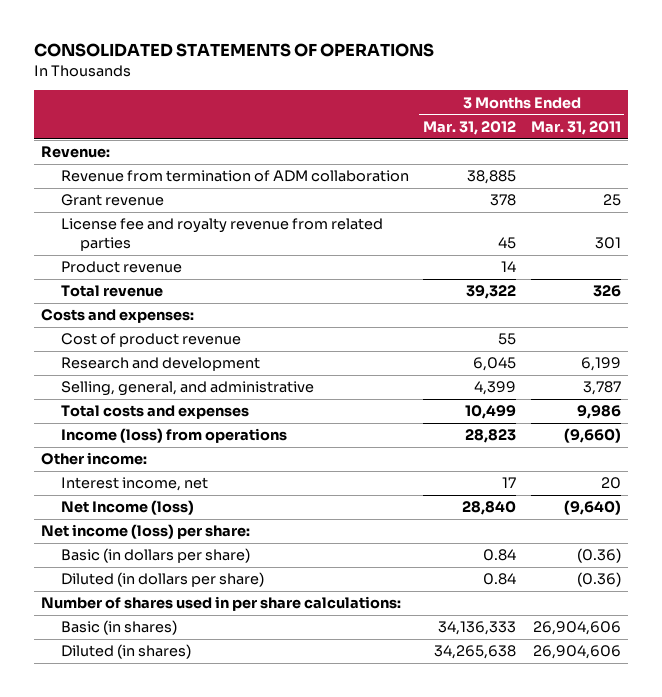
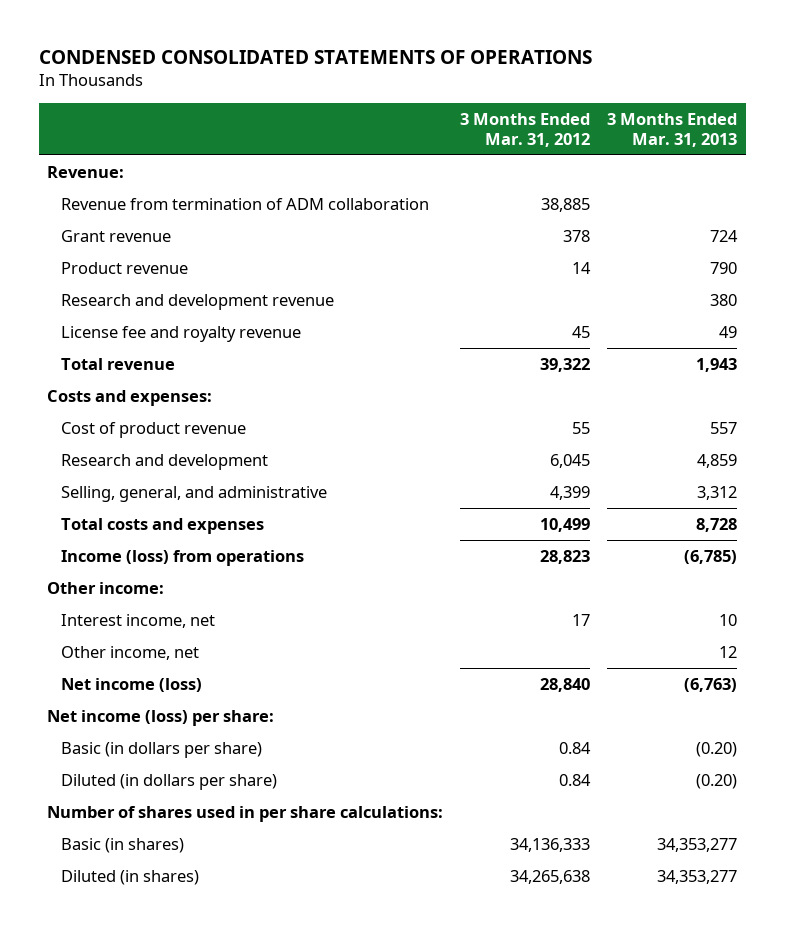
[34,43,435,58] CONSOLIDATED STATEMENTS OF OPERATIONS -> [38,50,592,65] CONDENSED CONSOLIDATED STATEMENTS OF OPERATIONS
[530,120,621,135] Mar. 31, 2011 -> none
none -> [607,112,738,147] 3 Months Ended Mar. 31, 2013
[60,218,383,251] License fee and royalty revenue from related parties -> none
none -> [61,293,335,310] Research and development revenue
none -> [61,325,302,342] License fee and royalty revenue
none -> [61,645,200,660] Other income, net
[60,500,194,516] Net Income (loss) -> [61,677,203,692] Net income (loss)

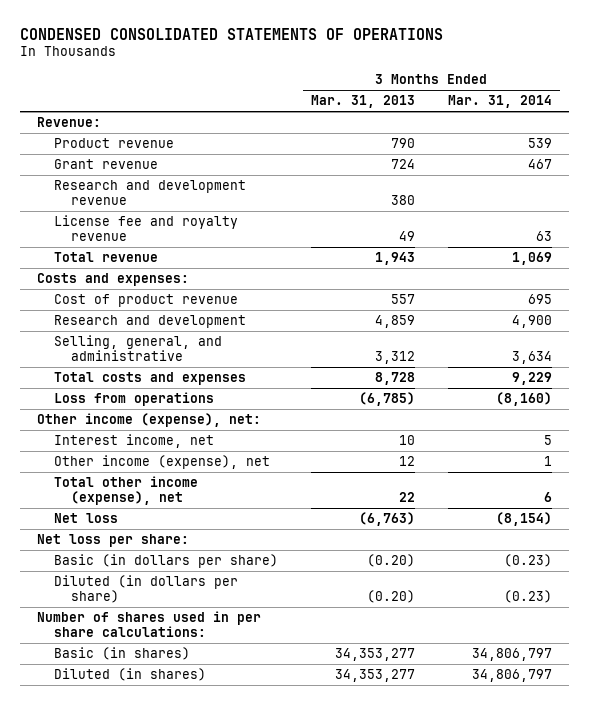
[460,112,591,147] 3 Months Ended Mar. 31, 2012 -> none
none -> [448,95,553,109] Mar. 31, 2014
[61,197,430,210] Revenue from termination of ADM collaboration -> none
[61,229,172,242] Grant revenue -> [53,159,158,170] Grant revenue
[61,549,305,566] Income (loss) from operations -> [53,392,214,407] Loss from operations
[47,581,165,594] Other income: -> [36,413,261,428] Other income (expense), net:
none -> [53,455,270,470] Other income (expense), net
[61,645,200,660] Other income, net -> [53,476,198,505] Total other income (expense), net
[719,645,738,658] 12 -> [398,491,415,502] 22
[61,677,203,692] Net income (loss) -> [53,513,118,524] Net loss
[47,709,275,726] Net income (loss) per share: -> [36,534,189,548] Net loss per share:

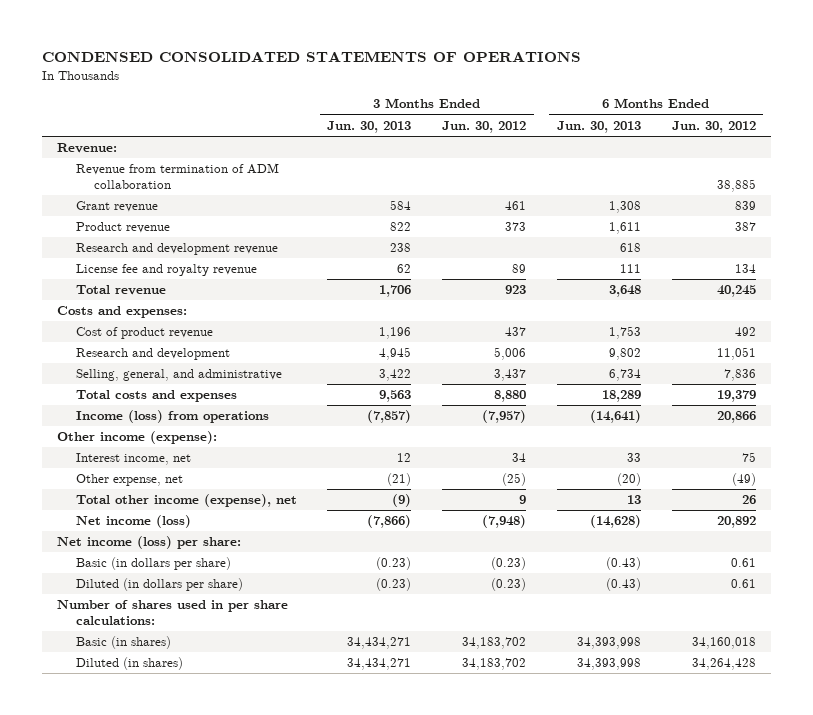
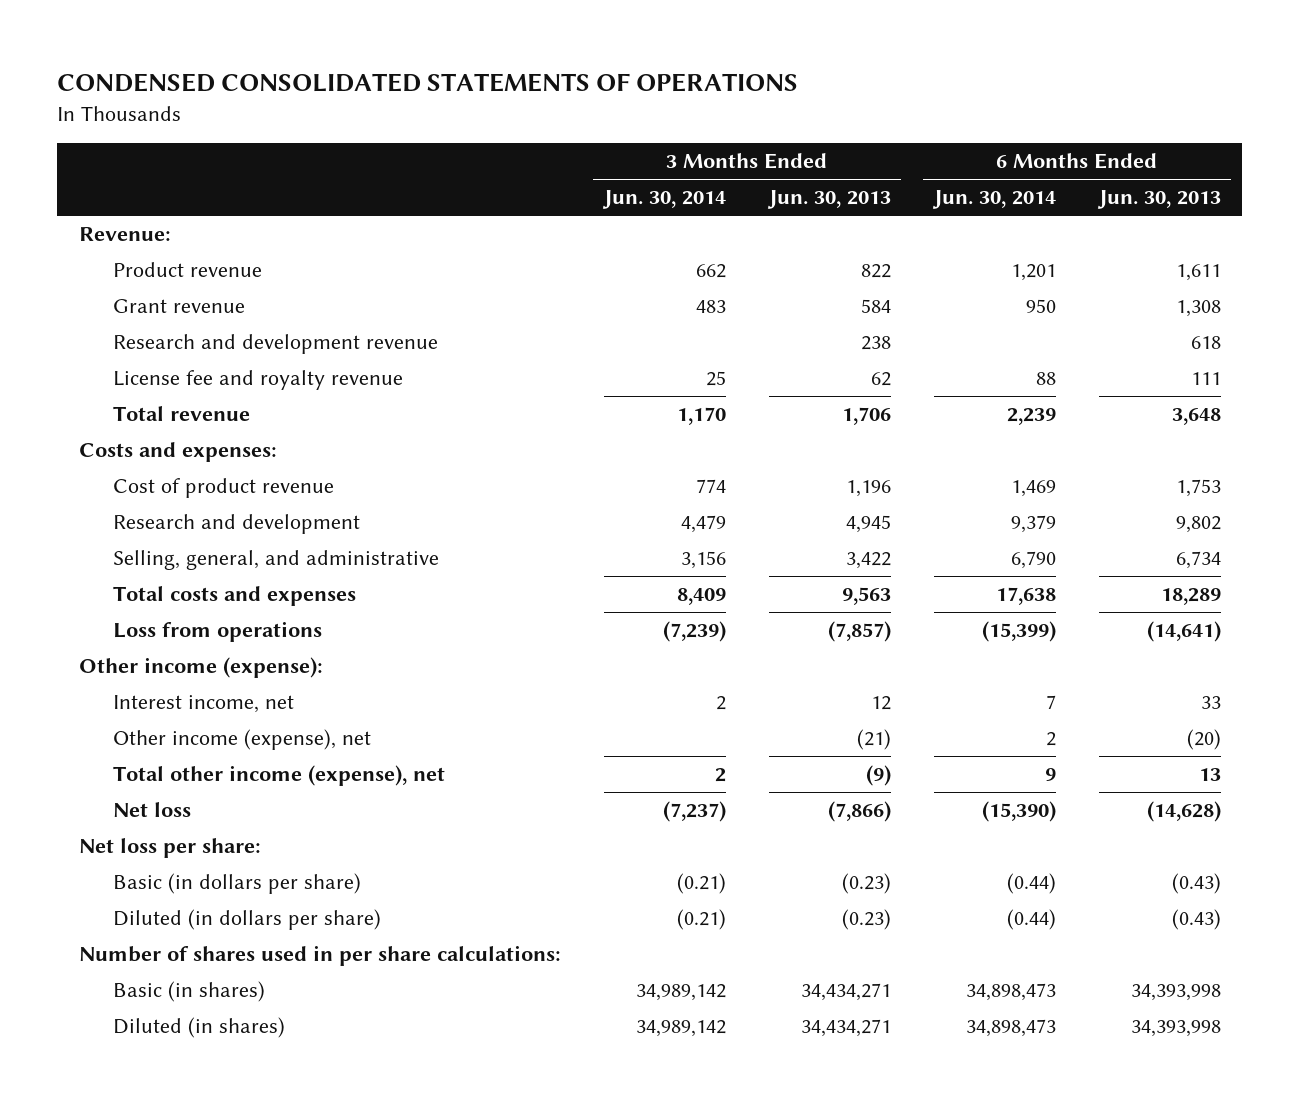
[442,120,527,133] Jun. 30, 2012 -> none
[671,120,756,133] Jun. 30, 2012 -> none
none -> [601,190,726,210] Jun. 30, 2014
none -> [931,190,1056,210] Jun. 30, 2014
[75,163,279,189] Revenue from termination of ADM collaboration -> none
[75,201,158,213] Grant revenue -> [112,299,245,314] Grant revenue
[75,410,269,424] Income (loss) from operations -> [112,621,322,643] Loss from operations
[75,474,183,487] Other expense, net -> [112,729,371,751] Other income (expense), net
[75,515,191,529] Net income (loss) -> [112,802,191,818] Net loss
[57,536,242,550] Net income (loss) per share: -> [78,838,261,859] Net loss per share:

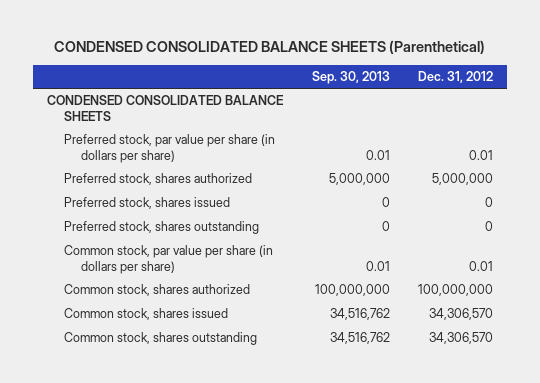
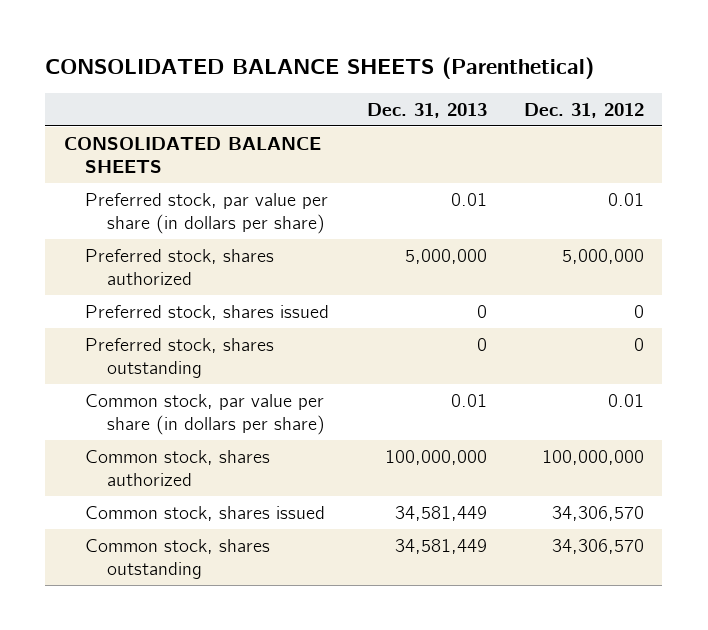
[54,40,486,55] CONDENSED CONSOLIDATED BALANCE SHEETS (Parenthetical) -> [45,57,595,80] CONSOLIDATED BALANCE SHEETS (Parenthetical)
[311,71,390,85] Sep. 30, 2013 -> none
none -> [366,102,487,118] Dec. 31, 2013
[47,95,285,121] CONDENSED CONSOLIDATED BALANCE SHEETS -> [63,136,321,174] CONSOLIDATED BALANCE SHEETS

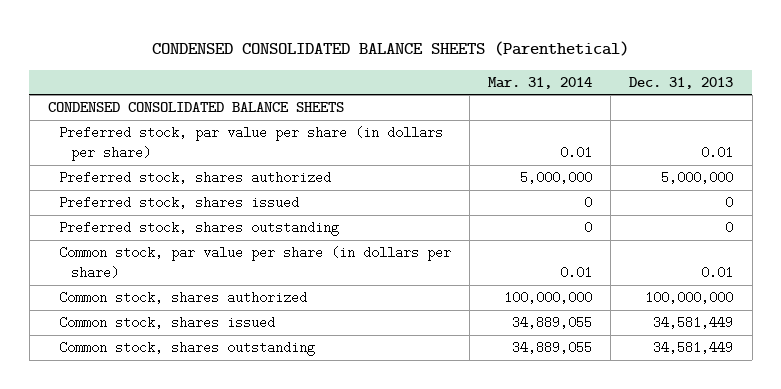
[45,57,595,80] CONSOLIDATED BALANCE SHEETS (Parenthetical) -> [151,40,629,56] CONDENSED CONSOLIDATED BALANCE SHEETS (Parenthetical)
[523,102,644,118] Dec. 31, 2012 -> none
none -> [488,76,593,89] Mar. 31, 2014
[63,136,321,174] CONSOLIDATED BALANCE SHEETS -> [47,102,344,113] CONDENSED CONSOLIDATED BALANCE SHEETS

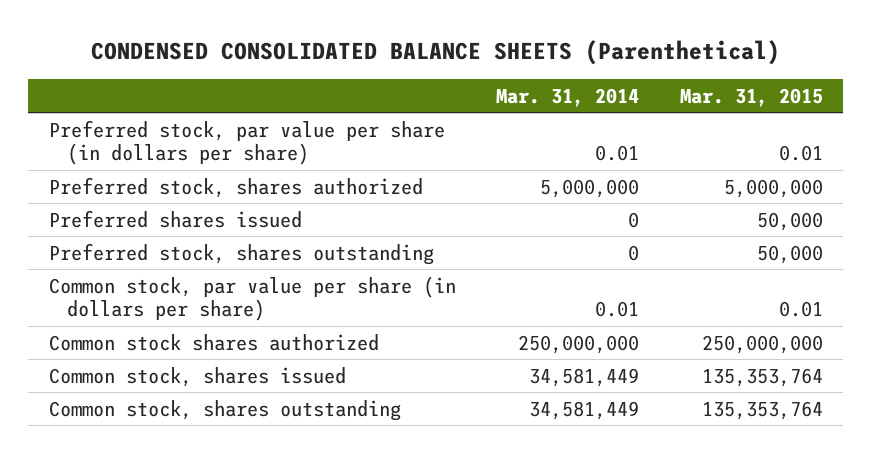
[629,76,734,89] Dec. 31, 2013 -> none
none -> [679,87,823,107] Mar. 31, 2015
[47,102,344,113] CONDENSED CONSOLIDATED BALANCE SHEETS -> none
[59,196,300,210] Preferred stock, shares issued -> [48,209,302,228] Preferred shares issued
[59,291,308,305] Common stock, shares authorized -> [48,333,379,351] Common stock shares authorized
[504,291,593,305] 100,000,000 -> [518,334,640,354] 250,000,000
[512,316,593,330] 34,889,055 -> [529,367,640,387] 34,581,449
[512,341,593,355] 34,889,055 -> [529,400,640,420] 34,581,449

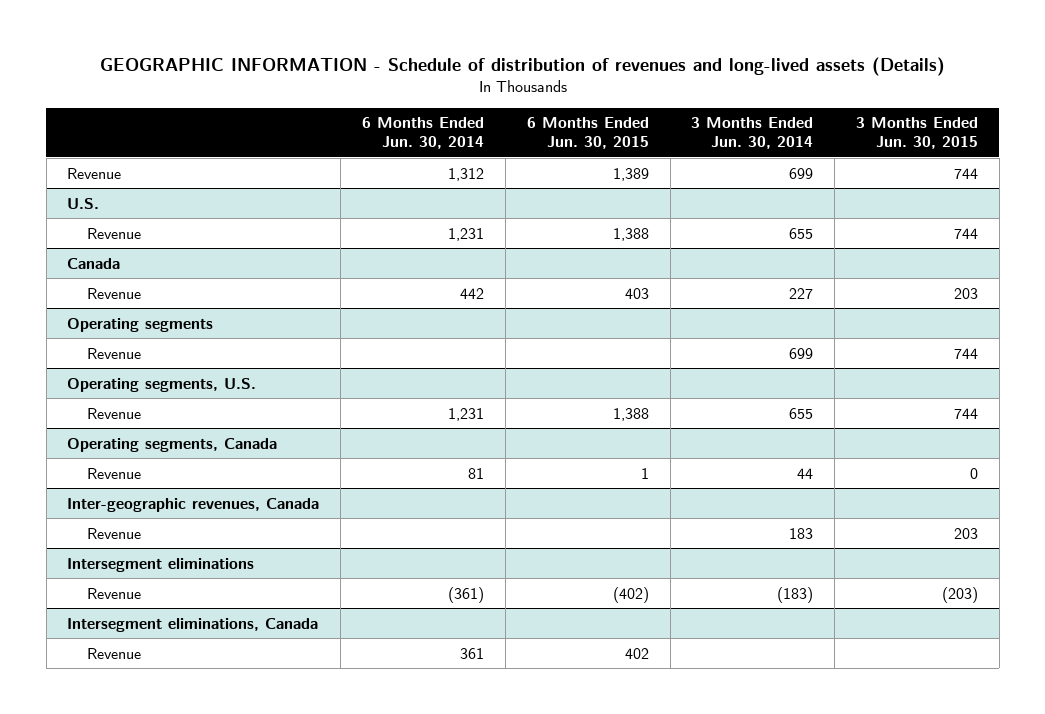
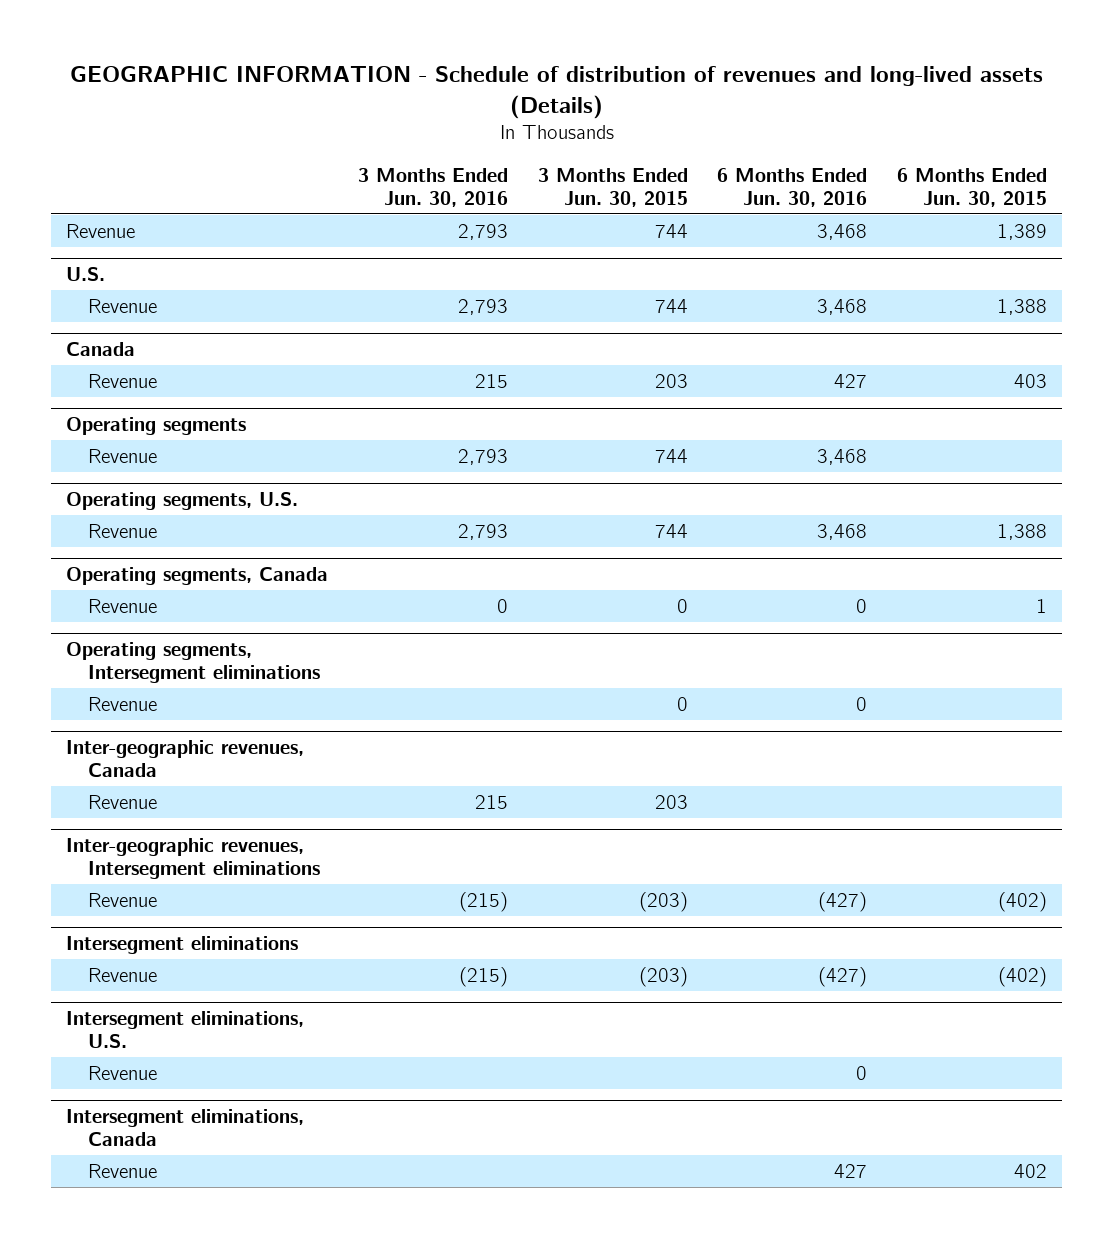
[362,117,485,150] 6 Months Ended Jun. 30, 2014 -> none
[691,117,814,150] 3 Months Ended Jun. 30, 2014 -> none
none -> [357,167,508,207] 3 Months Ended Jun. 30, 2016
none -> [717,167,868,207] 6 Months Ended Jun. 30, 2016
none -> [66,642,321,683] Operating segments, Intersegment eliminations
none -> [88,696,158,711] Revenue
none -> [66,838,321,879] Inter-geographic revenues, Intersegment eliminations
none -> [88,892,158,907] Revenue
none -> [66,1011,305,1048] Intersegment eliminations, U.S.
none -> [88,1065,158,1080] Revenue

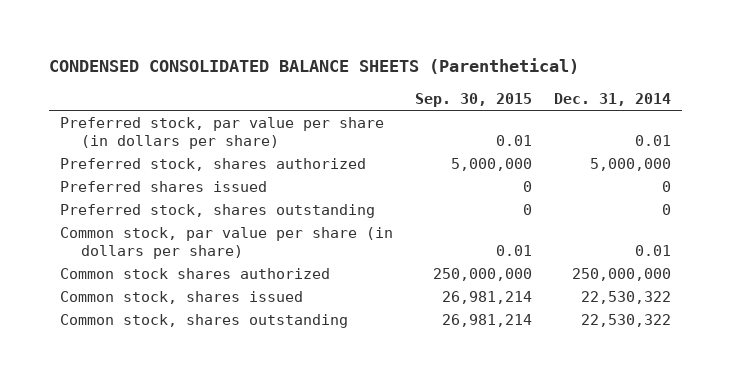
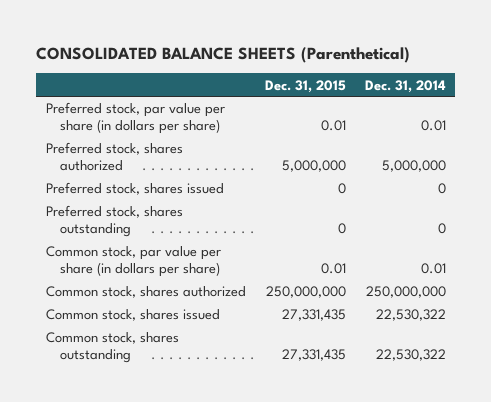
[49,58,580,75] CONDENSED CONSOLIDATED BALANCE SHEETS (Parenthetical) -> [36,46,411,63] CONSOLIDATED BALANCE SHEETS (Parenthetical)
[415,92,533,107] Sep. 30, 2015 -> none
none -> [264,79,346,93] Dec. 31, 2015
[60,180,268,192] Preferred shares issued -> [45,182,224,196] Preferred stock, shares issued
[60,267,331,279] Common stock shares authorized -> [45,286,246,299] Common stock, shares authorized

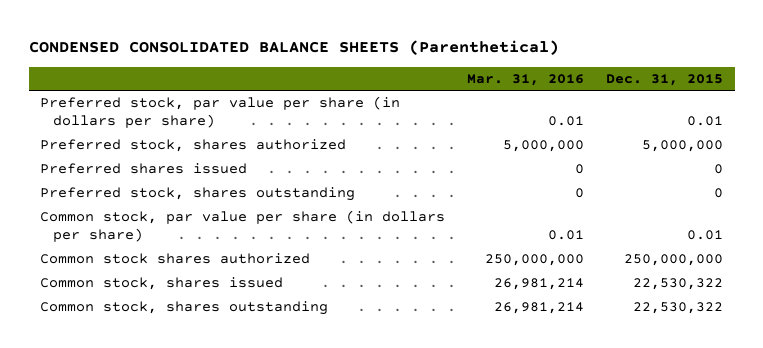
[36,46,411,63] CONSOLIDATED BALANCE SHEETS (Parenthetical) -> [28,39,559,55] CONDENSED CONSOLIDATED BALANCE SHEETS (Parenthetical)
[364,79,446,93] Dec. 31, 2014 -> none
none -> [467,73,585,86] Mar. 31, 2016
[45,182,224,196] Preferred stock, shares issued -> [39,163,247,175] Preferred shares issued
[45,286,246,299] Common stock, shares authorized -> [39,253,310,265] Common stock shares authorized
[281,309,346,322] 27,331,435 -> [633,278,724,291] 22,530,322
[281,349,346,362] 27,331,435 -> [633,302,724,315] 22,530,322

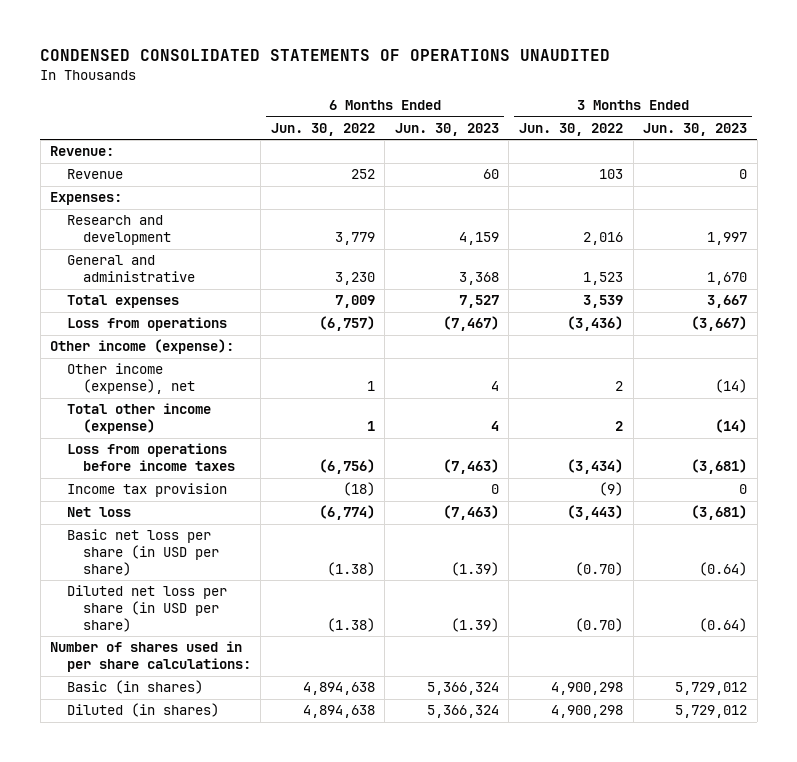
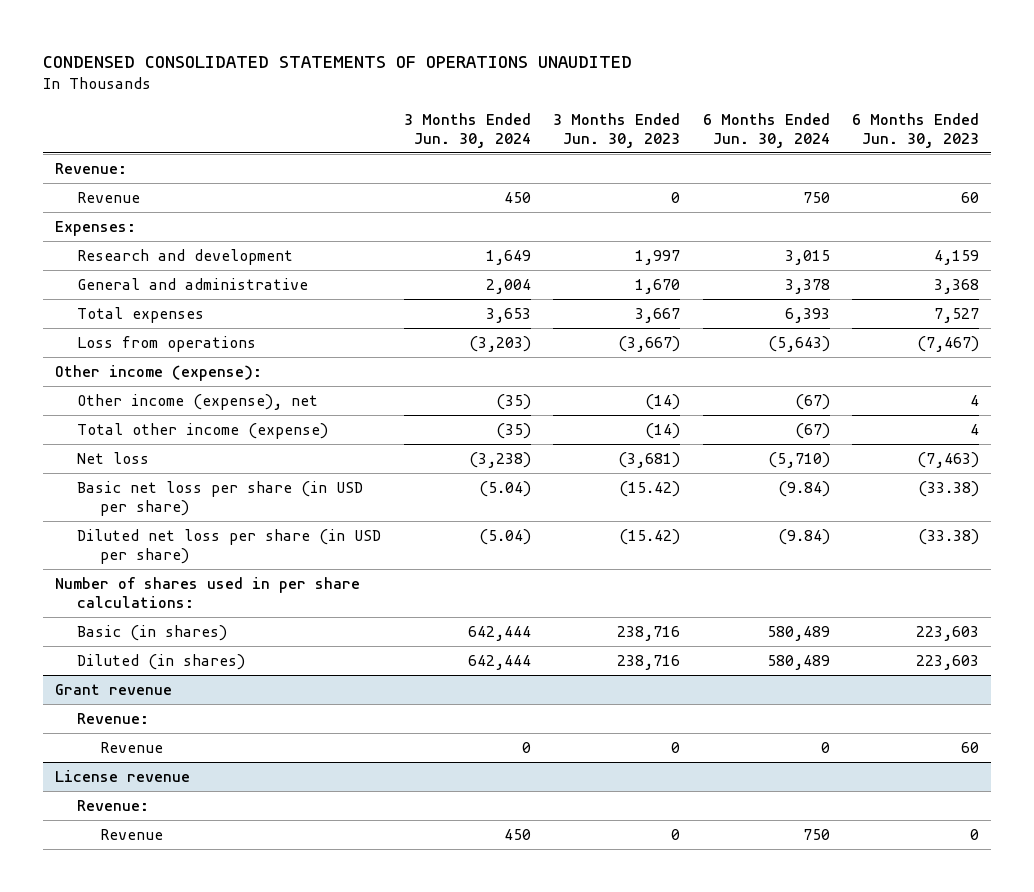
[270,122,375,136] Jun. 30, 2022 -> none
[518,122,623,136] Jun. 30, 2022 -> none
none -> [403,112,531,148] 3 Months Ended Jun. 30, 2024
none -> [702,112,830,148] 6 Months Ended Jun. 30, 2024
[66,443,236,472] Loss from operations before income taxes -> none
[66,483,227,498] Income tax provision -> none
[450,561,499,576] (1.39) -> [918,480,980,497] (33.38)
[699,561,748,576] (0.64) -> [619,480,681,497] (15.42)
[450,617,499,632] (1.39) -> [918,528,980,545] (33.38)
[699,617,748,632] (0.64) -> [619,528,681,545] (15.42)
[426,682,499,696] 5,366,324 -> [916,625,980,641] 223,603
[675,682,748,696] 5,729,012 -> [617,625,681,641] 238,716
[426,705,499,719] 5,366,324 -> [916,654,980,670] 223,603
[675,705,748,719] 5,729,012 -> [617,654,681,670] 238,716
none -> [54,683,172,695] Grant revenue
none -> [77,712,150,724] Revenue:
none -> [99,741,163,753] Revenue
none -> [54,769,190,782] License revenue
none -> [77,799,150,811] Revenue:
none -> [99,828,163,840] Revenue

